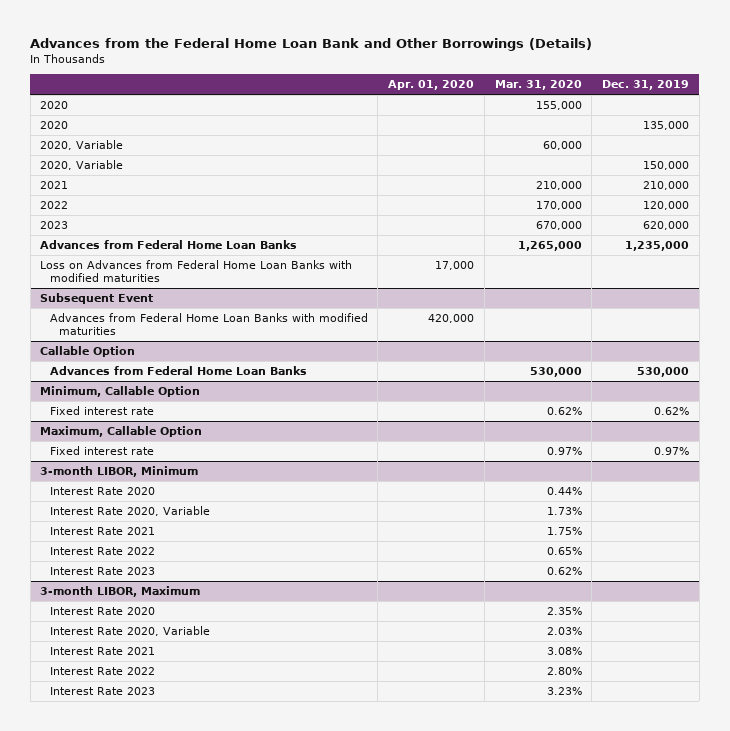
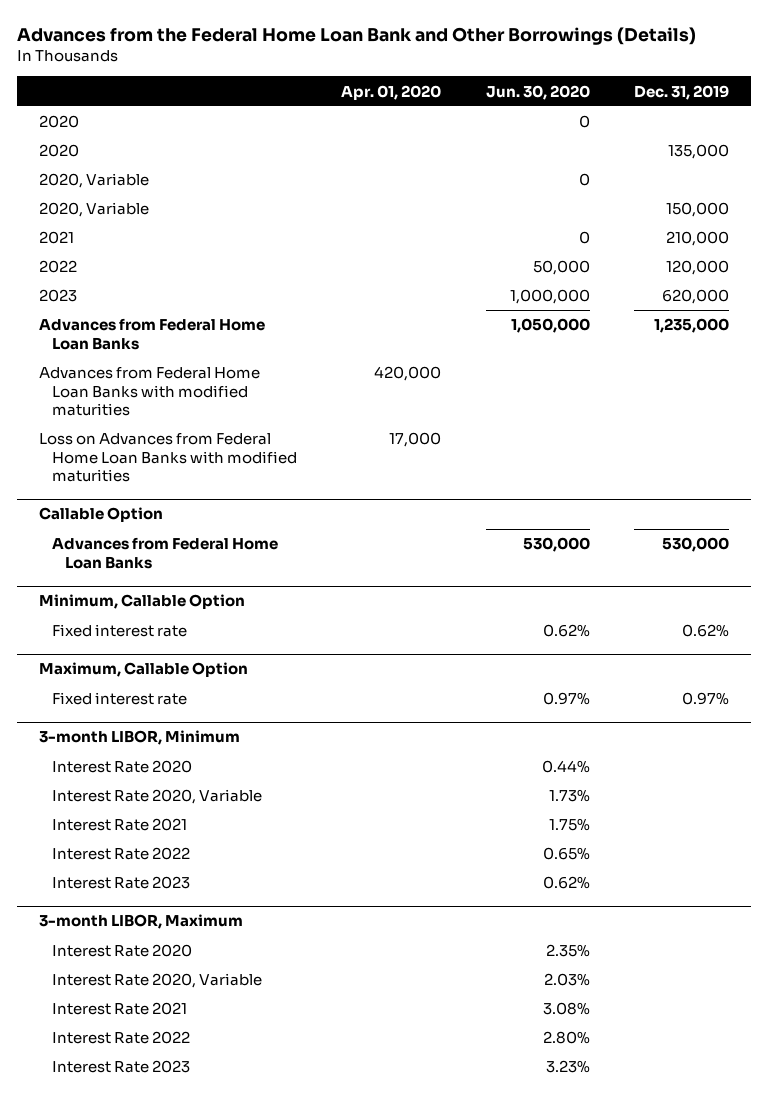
[494,80,582,91] Mar. 31, 2020 -> none
none -> [485,84,590,100] Jun. 30, 2020
none -> [39,367,261,417] Advances from Federal Home Loan Banks with modified maturities
[40,293,154,305] Subsequent Event -> none
[49,313,368,336] Advances from Federal Home Loan Banks with modified maturities -> none

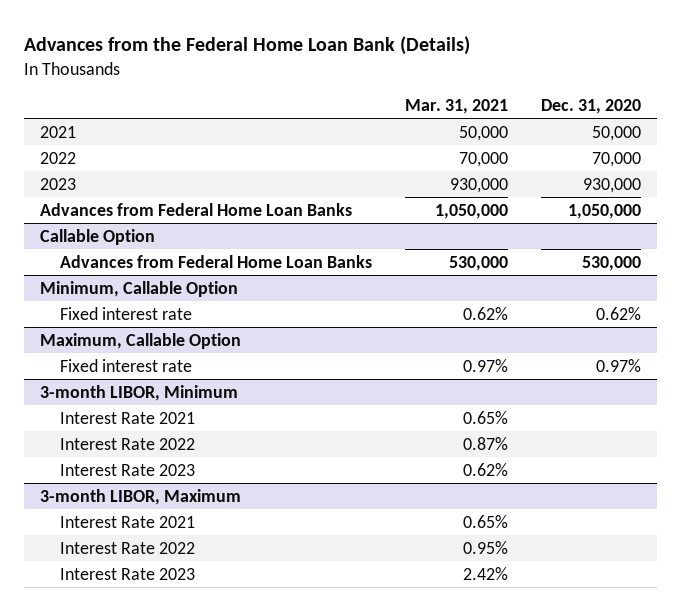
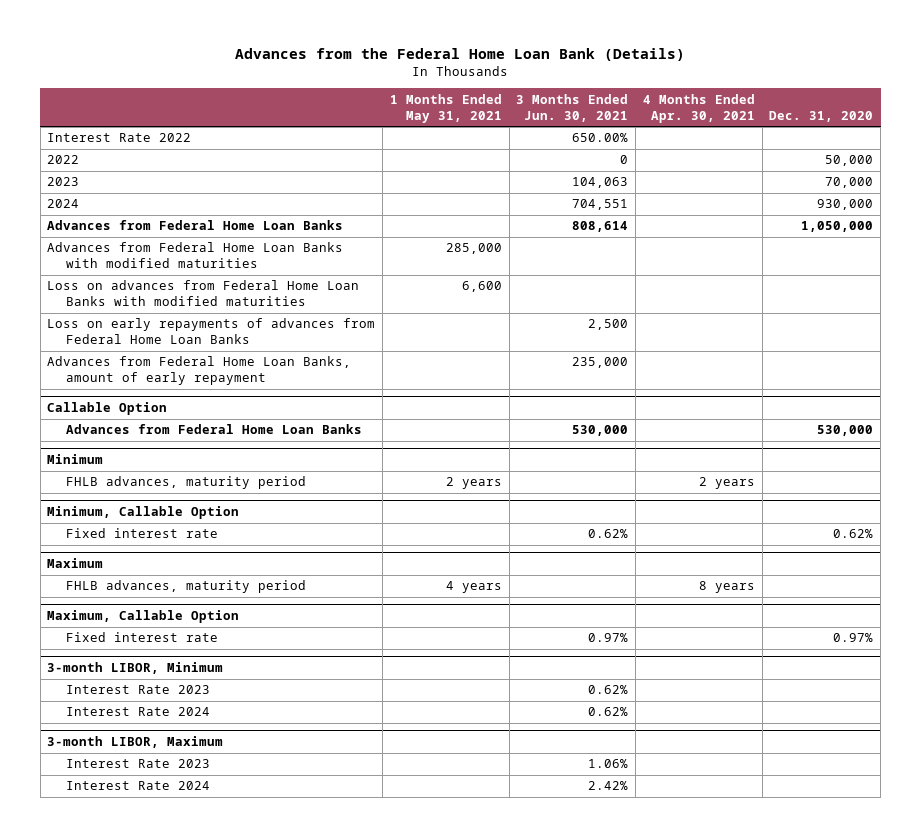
[404,98,508,114] Mar. 31, 2021 -> none
none -> [389,93,502,123] 1 Months Ended May 31, 2021
none -> [516,93,629,122] 3 Months Ended Jun. 30, 2021
none -> [642,93,755,123] 4 Months Ended Apr. 30, 2021
none -> [47,133,192,143] Interest Rate 2022
[40,125,77,138] 2021 -> [47,155,80,165] 2022
[40,151,77,164] 2022 -> [47,177,80,187] 2023
[40,177,77,190] 2023 -> [47,199,80,209] 2024
none -> [47,242,344,269] Advances from Federal Home Loan Banks with modified maturities
none -> [47,280,360,307] Loss on advances from Federal Home Loan Banks with modified maturities
none -> [47,318,376,345] Loss on early repayments of advances from Federal Home Loan Banks
none -> [47,356,352,386] Advances from Federal Home Loan Banks, amount of early repayment
none -> [47,454,104,465] Minimum
none -> [66,476,307,490] FHLB advances, maturity period
none -> [47,558,104,569] Maximum
none -> [66,580,307,594] FHLB advances, maturity period
[59,411,195,424] Interest Rate 2021 -> none
[59,437,195,450] Interest Rate 2022 -> none
none -> [66,707,211,717] Interest Rate 2024
[59,515,195,528] Interest Rate 2021 -> none
[59,541,195,554] Interest Rate 2022 -> none
none -> [66,781,211,791] Interest Rate 2024

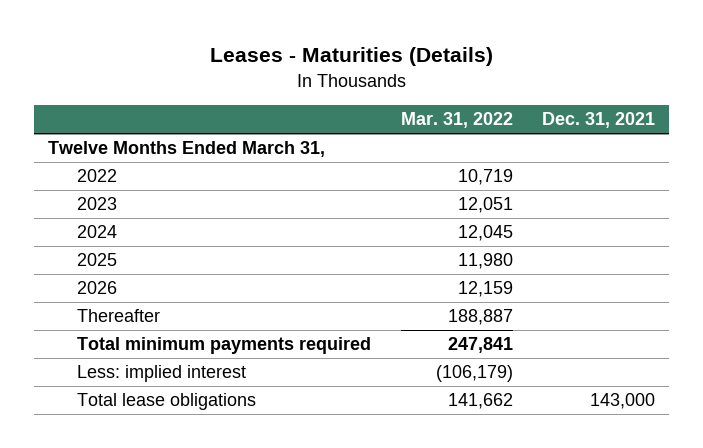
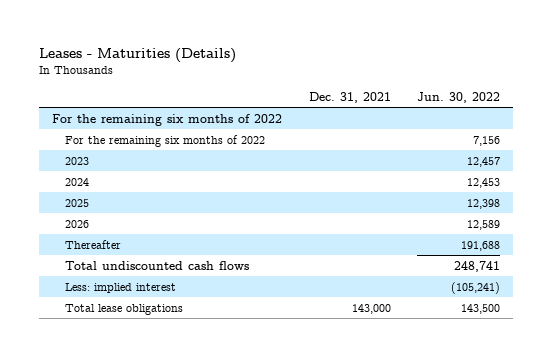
[400,112,513,129] Mar. 31, 2022 -> none
none -> [417,91,501,103] Jun. 30, 2022
[77,169,118,183] 2022 -> none
[48,141,326,158] Twelve Months Ended March 31, -> [52,113,283,126] For the remaining six months of 2022
none -> [64,134,265,147] For the remaining six months of 2022
[77,337,372,355] Total minimum payments required -> [64,260,249,270] Total undiscounted cash flows

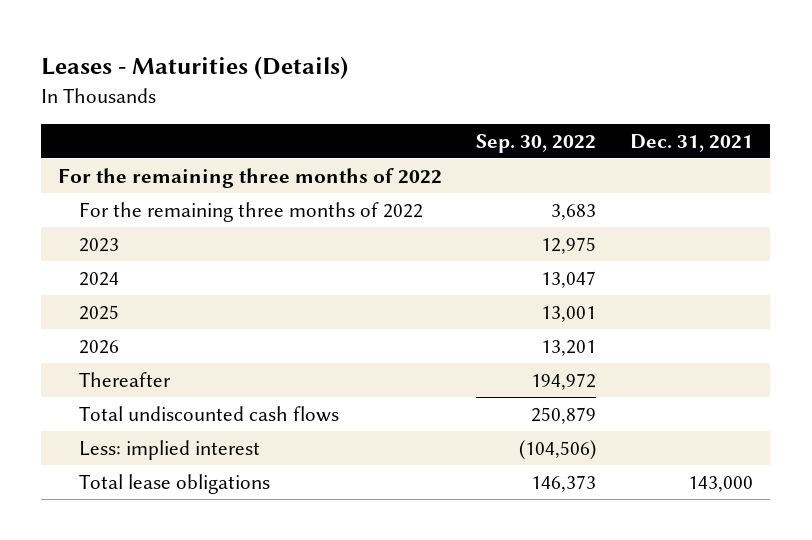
[417,91,501,103] Jun. 30, 2022 -> none
none -> [476,133,597,153] Sep. 30, 2022
[52,113,283,126] For the remaining six months of 2022 -> [58,167,443,188] For the remaining three months of 2022
[64,134,265,147] For the remaining six months of 2022 -> [78,201,423,222] For the remaining three months of 2022

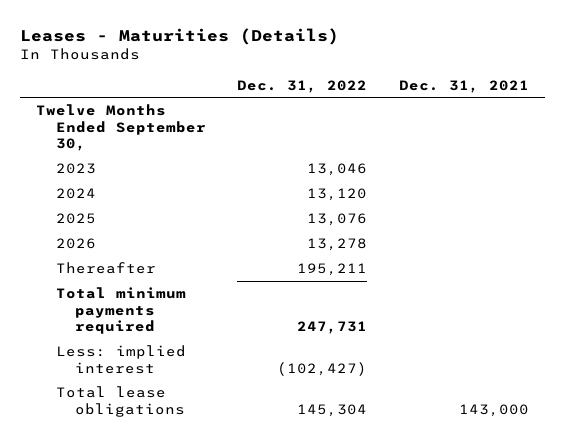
[476,133,597,153] Sep. 30, 2022 -> none
none -> [237,79,368,93] Dec. 31, 2022
[78,201,423,222] For the remaining three months of 2022 -> none
[58,167,443,188] For the remaining three months of 2022 -> [36,104,206,152] Twelve Months Ended September 30,
[78,405,339,422] Total undiscounted cash flows -> [55,287,186,335] Total minimum payments required

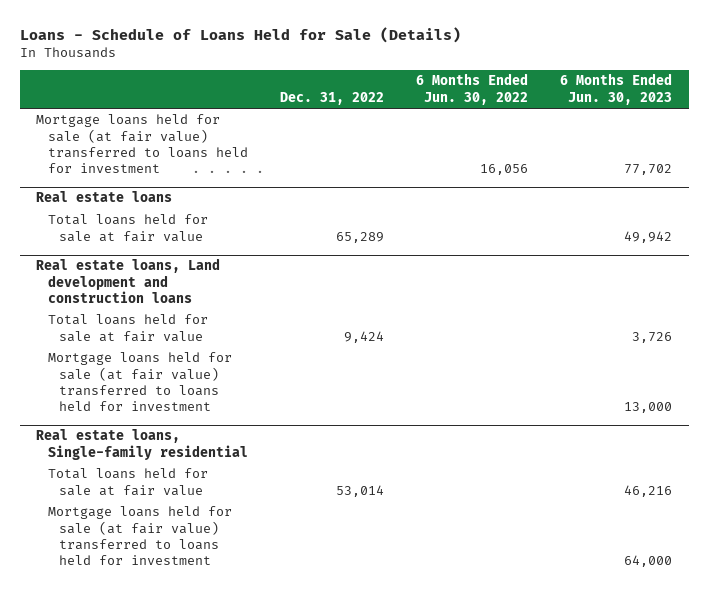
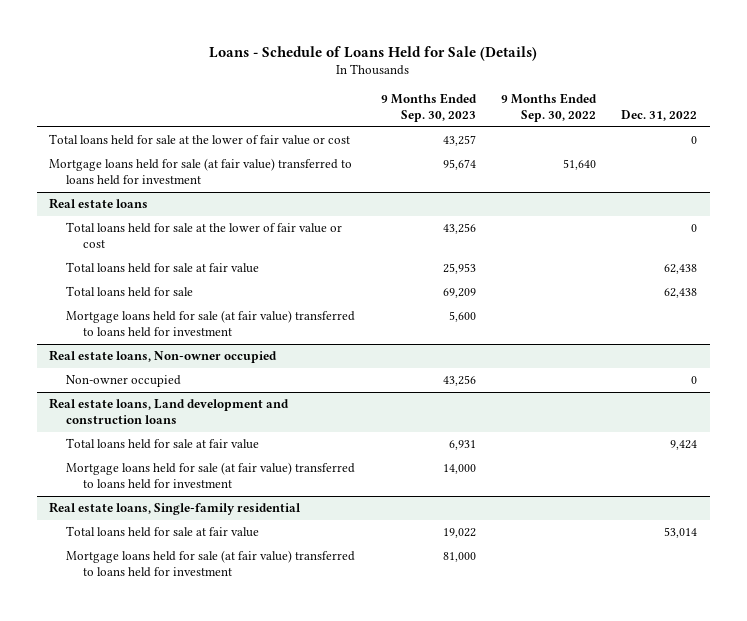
[416,73,529,105] 6 Months Ended Jun. 30, 2022 -> none
[560,73,673,105] 6 Months Ended Jun. 30, 2023 -> none
none -> [380,92,477,122] 9 Months Ended Sep. 30, 2023
none -> [501,92,598,122] 9 Months Ended Sep. 30, 2022
none -> [49,134,351,146] Total loans held for sale at the lower of fair value or cost
none -> [66,222,343,249] Total loans held for sale at the lower of fair value or cost
[335,231,384,243] 65,289 -> [664,264,698,275] 62,438
none -> [66,286,194,298] Total loans held for sale
none -> [66,310,356,338] Mortgage loans held for sale (at fair value) transferred to loans held for investment
none -> [49,350,278,364] Real estate loans, Non-owner occupied
none -> [66,375,182,388] Non-owner occupied

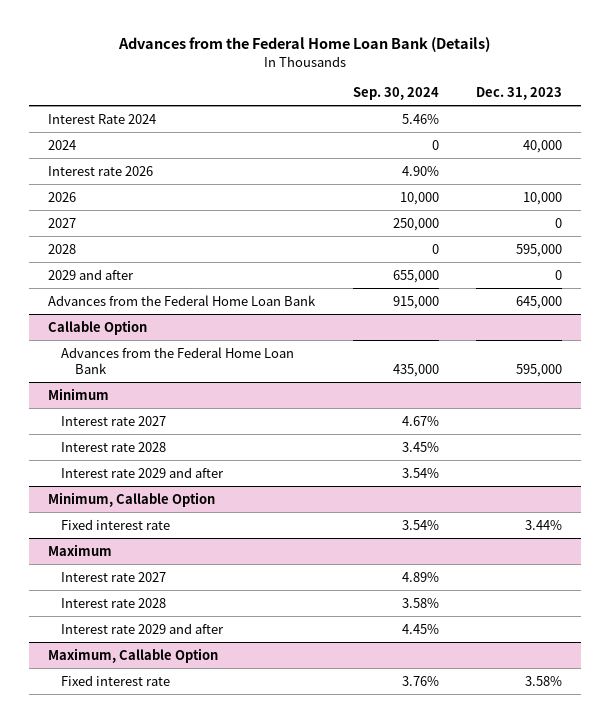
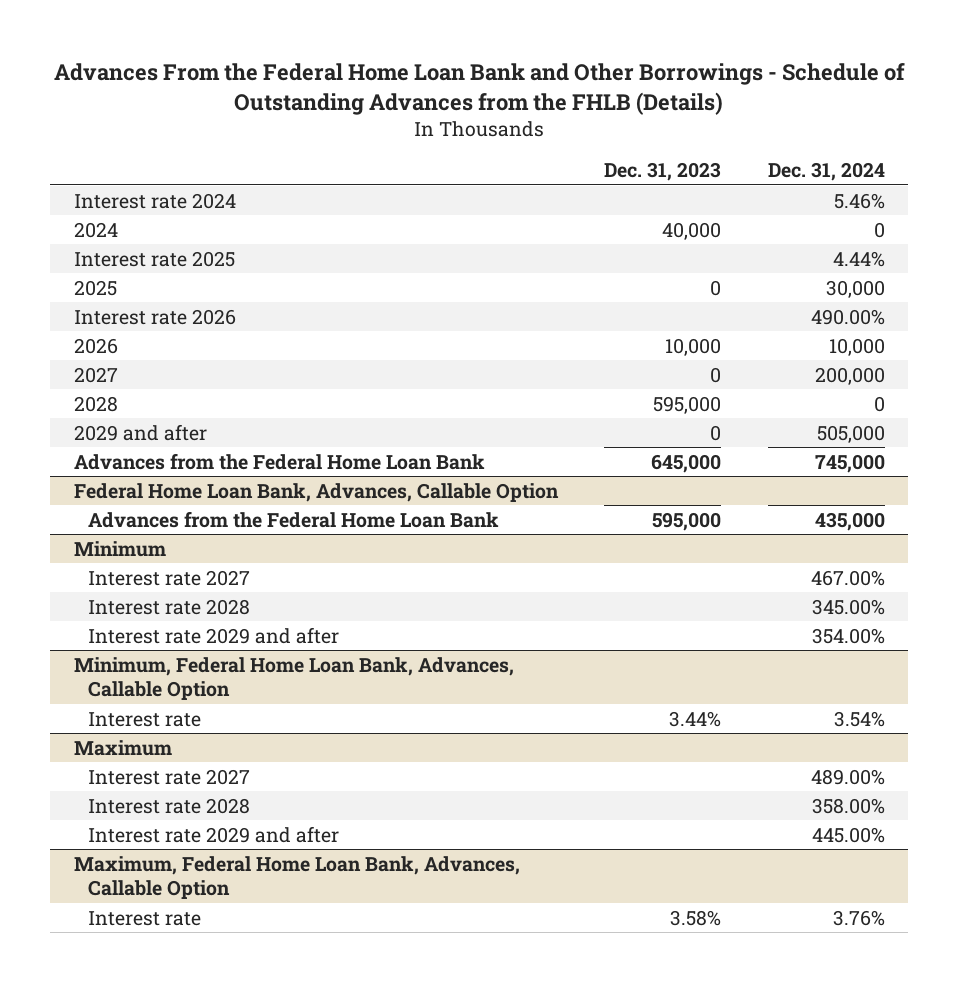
[118,37,491,53] Advances from the Federal Home Loan Bank (Details) -> [54,63,906,116] Advances From the Federal Home Loan Bank and Other Borrowings - Schedule of Outstanding Advances from the FHLB (Details)
[352,86,439,100] Sep. 30, 2024 -> none
none -> [767,162,885,182] Dec. 31, 2024
[48,113,157,124] Interest Rate 2024 -> [73,192,236,209] Interest rate 2024
none -> [73,250,235,267] Interest rate 2025
none -> [73,279,117,296] 2025
[48,319,148,335] Callable Option -> [73,482,559,502] Federal Home Loan Bank, Advances, Callable Option
[48,491,216,507] Minimum, Callable Option -> [73,656,514,701] Minimum, Federal Home Loan Bank, Advances, Callable Option
[61,518,171,530] Fixed interest rate -> [88,711,202,727] Interest rate
[48,647,219,663] Maximum, Callable Option -> [73,855,520,900] Maximum, Federal Home Loan Bank, Advances, Callable Option
[61,674,171,686] Fixed interest rate -> [88,910,202,926] Interest rate

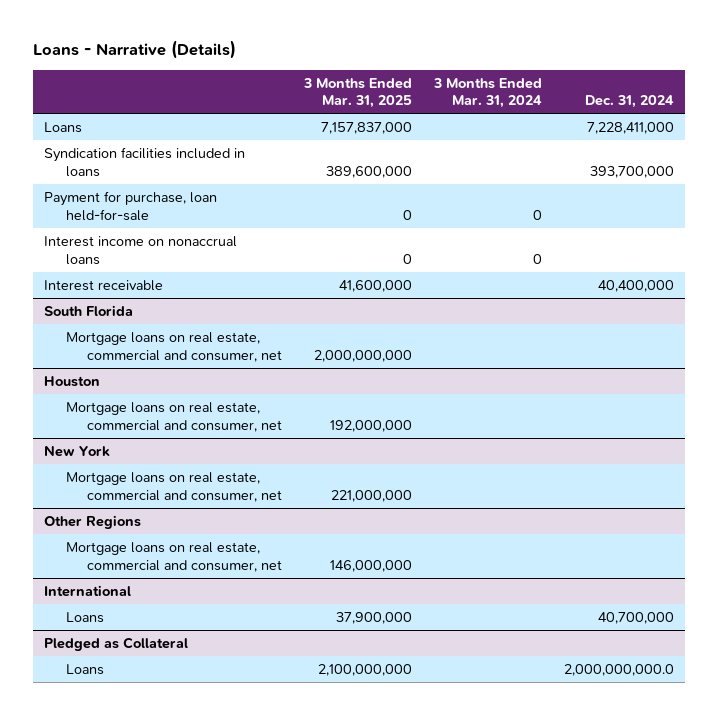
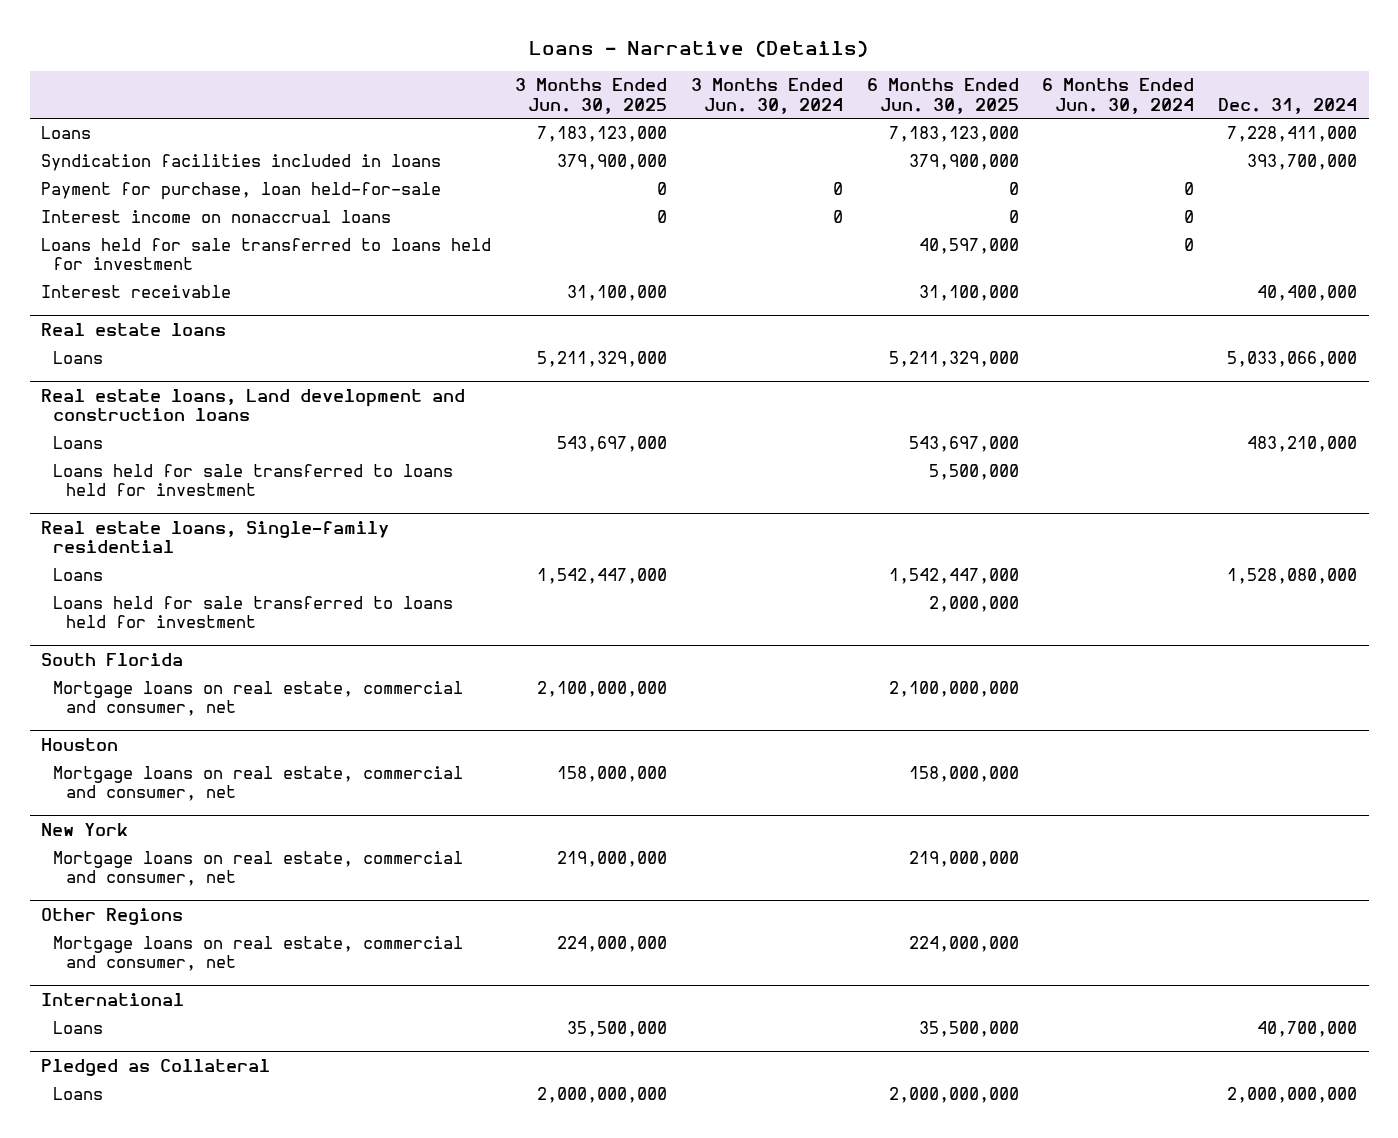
[303,77,413,109] 3 Months Ended Mar. 31, 2025 -> none
[432,77,542,109] 3 Months Ended Mar. 31, 2024 -> none
none -> [515,78,668,114] 3 Months Ended Jun. 30, 2025
none -> [690,78,843,114] 3 Months Ended Jun. 30, 2024
none -> [866,78,1019,114] 6 Months Ended Jun. 30, 2025
none -> [1042,78,1195,114] 6 Months Ended Jun. 30, 2024
none -> [41,238,492,271] Loans held for sale transferred to loans held for investment
none -> [41,322,227,336] Real estate loans
none -> [53,351,104,365] Loans
none -> [41,388,466,422] Real estate loans, Land development and construction loans
none -> [53,436,104,450] Loans
none -> [53,464,454,497] Loans held for sale transferred to loans held for investment
none -> [41,520,390,554] Real estate loans, Single-family residential
none -> [53,568,104,582] Loans
none -> [53,596,454,629] Loans held for sale transferred to loans held for investment
[563,664,674,677] 2,000,000,000.0 -> [1226,1087,1357,1104] 2,000,000,000

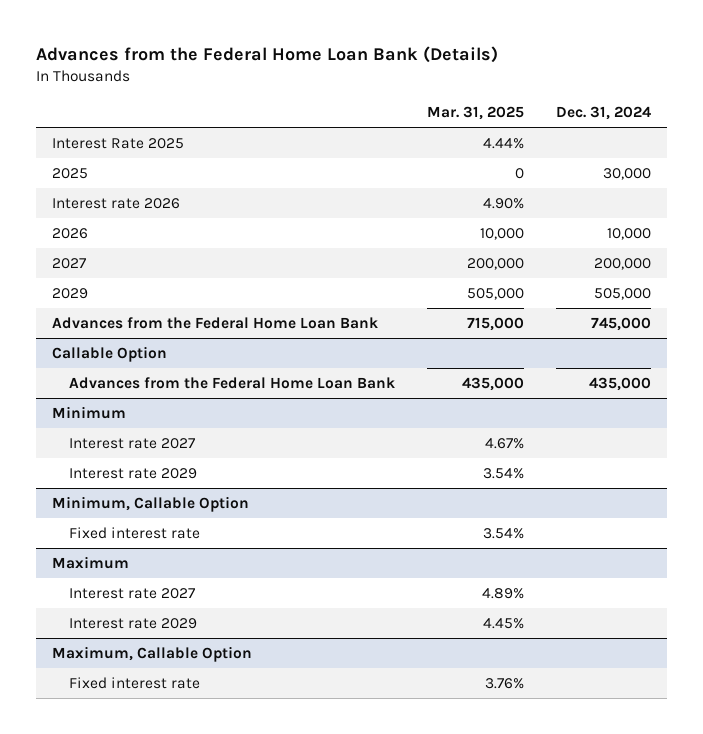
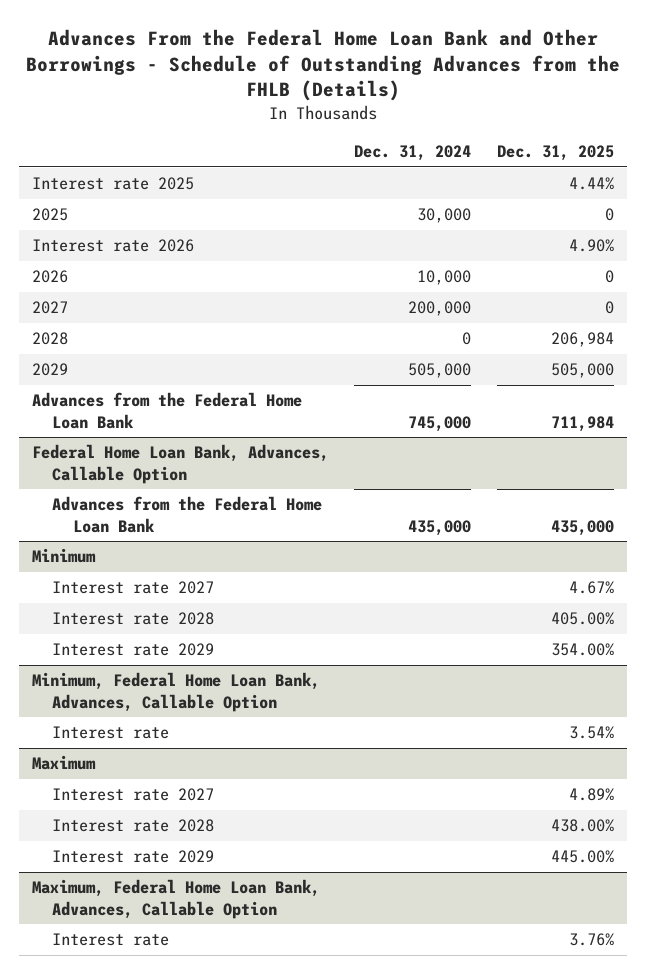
[35,46,498,64] Advances from the Federal Home Loan Bank (Details) -> [25,28,620,102] Advances From the Federal Home Loan Bank and Other Borrowings - Schedule of Outstanding Advances from the FHLB (Details)
[427,105,525,120] Mar. 31, 2025 -> none
none -> [496,145,614,162] Dec. 31, 2025
[51,138,184,150] Interest Rate 2025 -> [31,177,194,191] Interest rate 2025
none -> [31,332,68,346] 2028
[51,346,167,363] Callable Option -> [31,444,329,484] Federal Home Loan Bank, Advances, Callable Option
none -> [52,612,215,626] Interest rate 2028
[51,496,249,513] Minimum, Callable Option -> [31,672,320,712] Minimum, Federal Home Loan Bank, Advances, Callable Option
[68,527,200,540] Fixed interest rate -> [52,726,170,740] Interest rate
none -> [52,819,215,833] Interest rate 2028
[51,646,252,663] Maximum, Callable Option -> [31,879,320,919] Maximum, Federal Home Loan Bank, Advances, Callable Option
[68,677,200,690] Fixed interest rate -> [52,933,170,947] Interest rate

